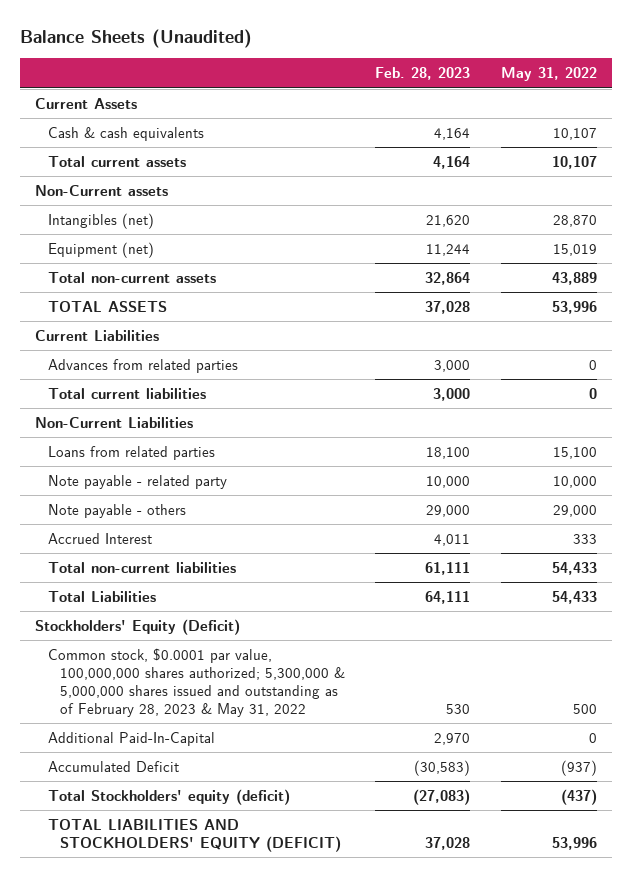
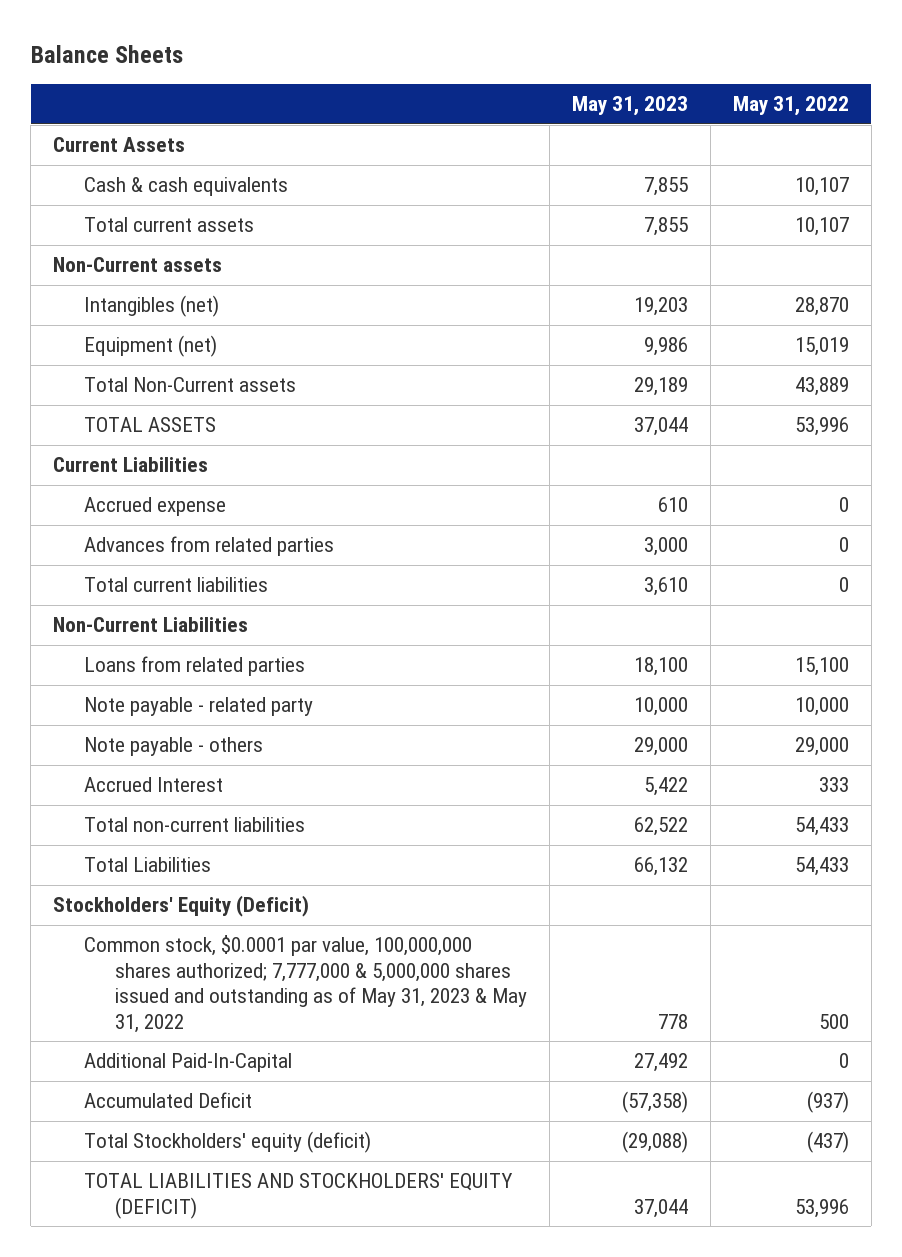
[19,29,252,49] Balance Sheets (Unaudited) -> [30,45,183,64] Balance Sheets
[375,67,471,81] Feb. 28, 2023 -> none
none -> [572,96,689,117] May 31, 2023
[47,271,216,283] Total non-current assets -> [84,377,297,393] Total Non-Current assets
none -> [84,497,227,517] Accrued expense
[47,647,346,717] Common stock, $0.0001 par value, 100,000,000 shares authorized; 5,300,000 & 5,000,000 shares issued and outstanding as of February 28, 2023 & May 31, 2022 -> [84,935,528,1033] Common stock, $0.0001 par value, 100,000,000 shares authorized; 7,777,000 & 5,000,000 shares issued and outstanding as of May 31, 2023 & May 31, 2022

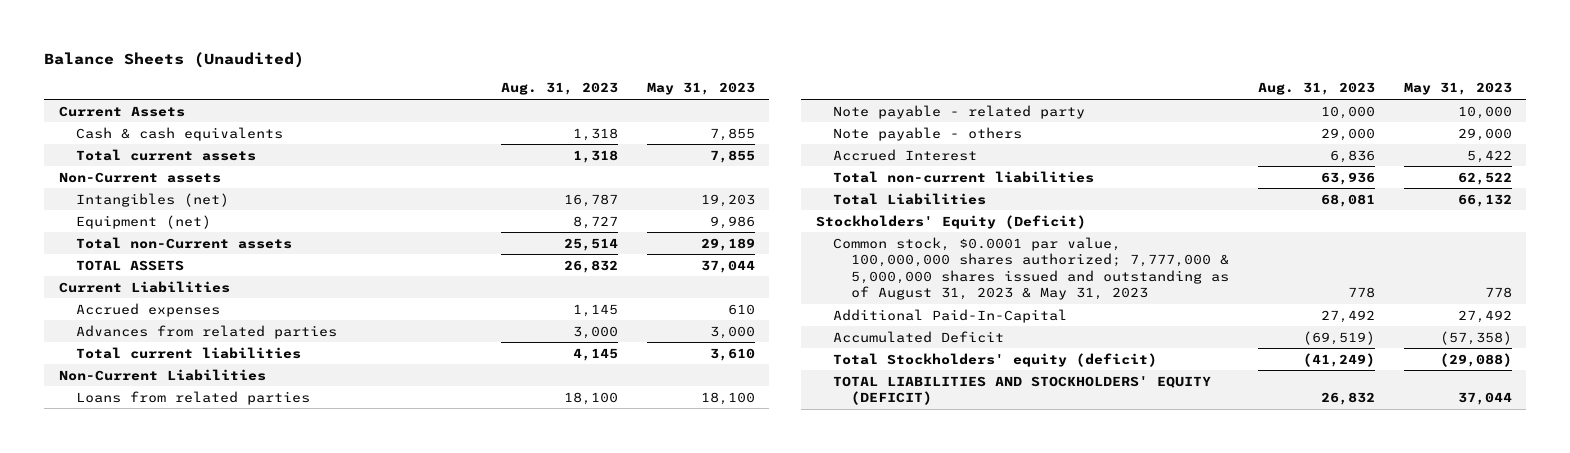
[30,45,183,64] Balance Sheets -> [44,51,305,68] Balance Sheets (Unaudited)
[732,96,849,117] May 31, 2022 -> none
none -> [500,82,618,96] Aug. 31, 2023
[84,377,297,393] Total Non-Current assets -> [76,236,293,249] Total non-Current assets
[84,497,227,517] Accrued expense -> [76,302,221,317] Accrued expenses
[84,935,528,1033] Common stock, $0.0001 par value, 100,000,000 shares authorized; 7,777,000 & 5,000,000 shares issued and outstanding as of May 31, 2023 & May 31, 2022 -> [833,236,1229,301] Common stock, $0.0001 par value, 100,000,000 shares authorized; 7,777,000 & 5,000,000 shares issued and outstanding as of August 31, 2023 & May 31, 2023

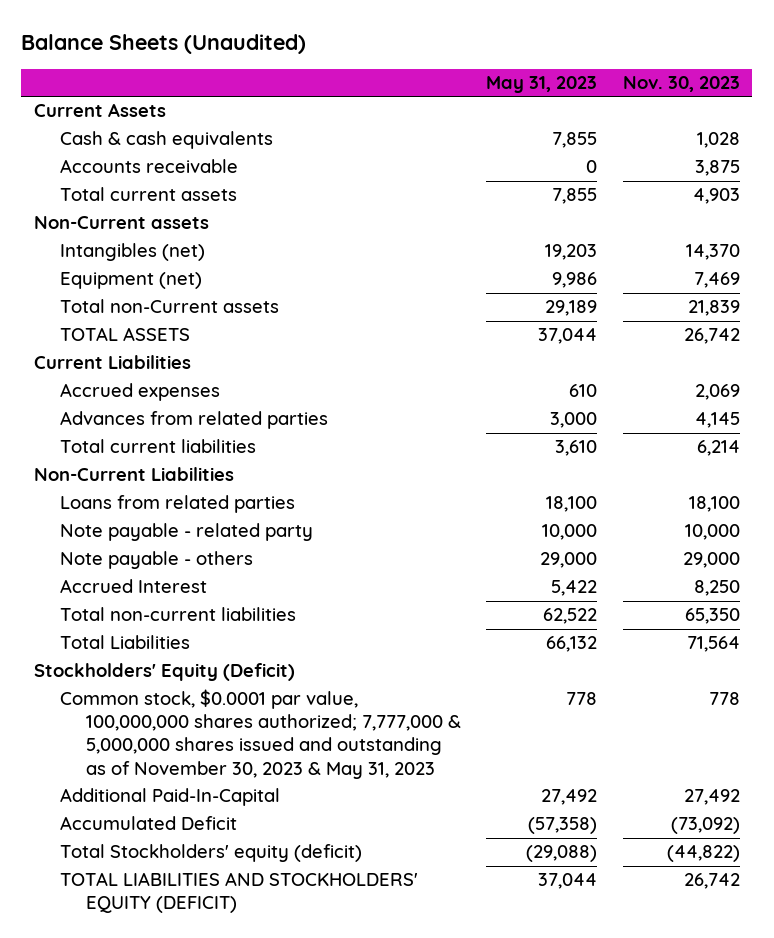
[500,82,618,96] Aug. 31, 2023 -> none
none -> [622,75,740,92] Nov. 30, 2023
none -> [59,159,238,174] Accounts receivable
[833,236,1229,301] Common stock, $0.0001 par value, 100,000,000 shares authorized; 7,777,000 & 5,000,000 shares issued and outstanding as of August 31, 2023 & May 31, 2023 -> [59,689,461,779] Common stock, $0.0001 par value, 100,000,000 shares authorized; 7,777,000 & 5,000,000 shares issued and outstanding as of November 30, 2023 & May 31, 2023

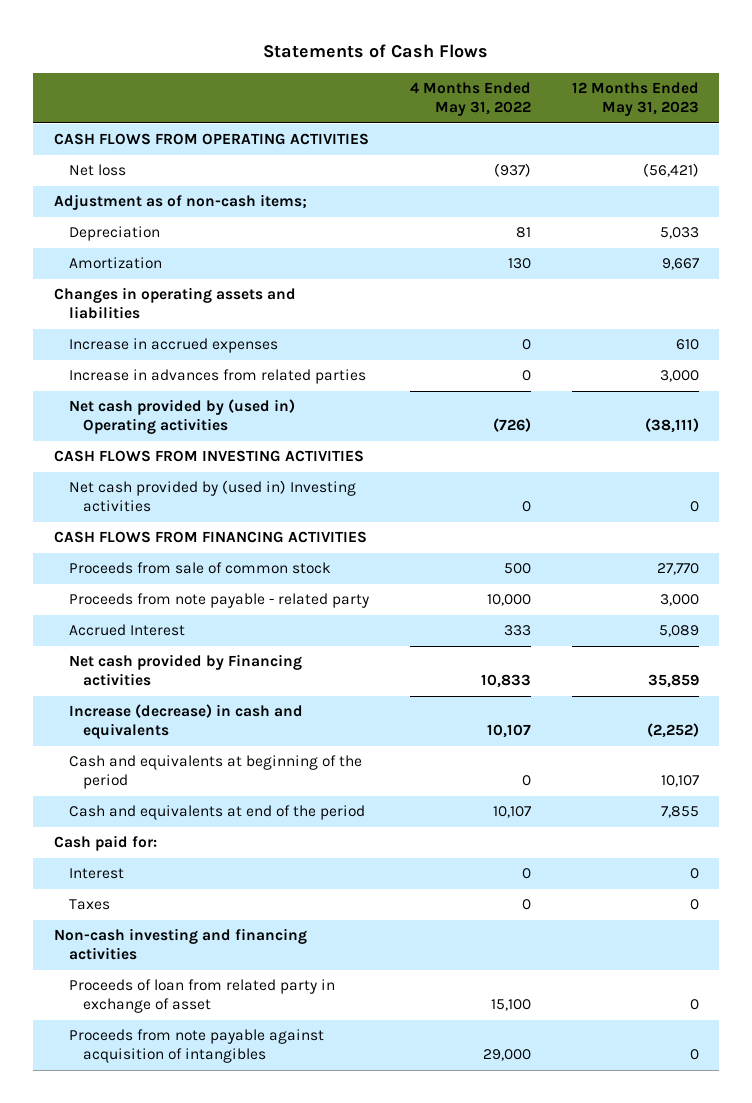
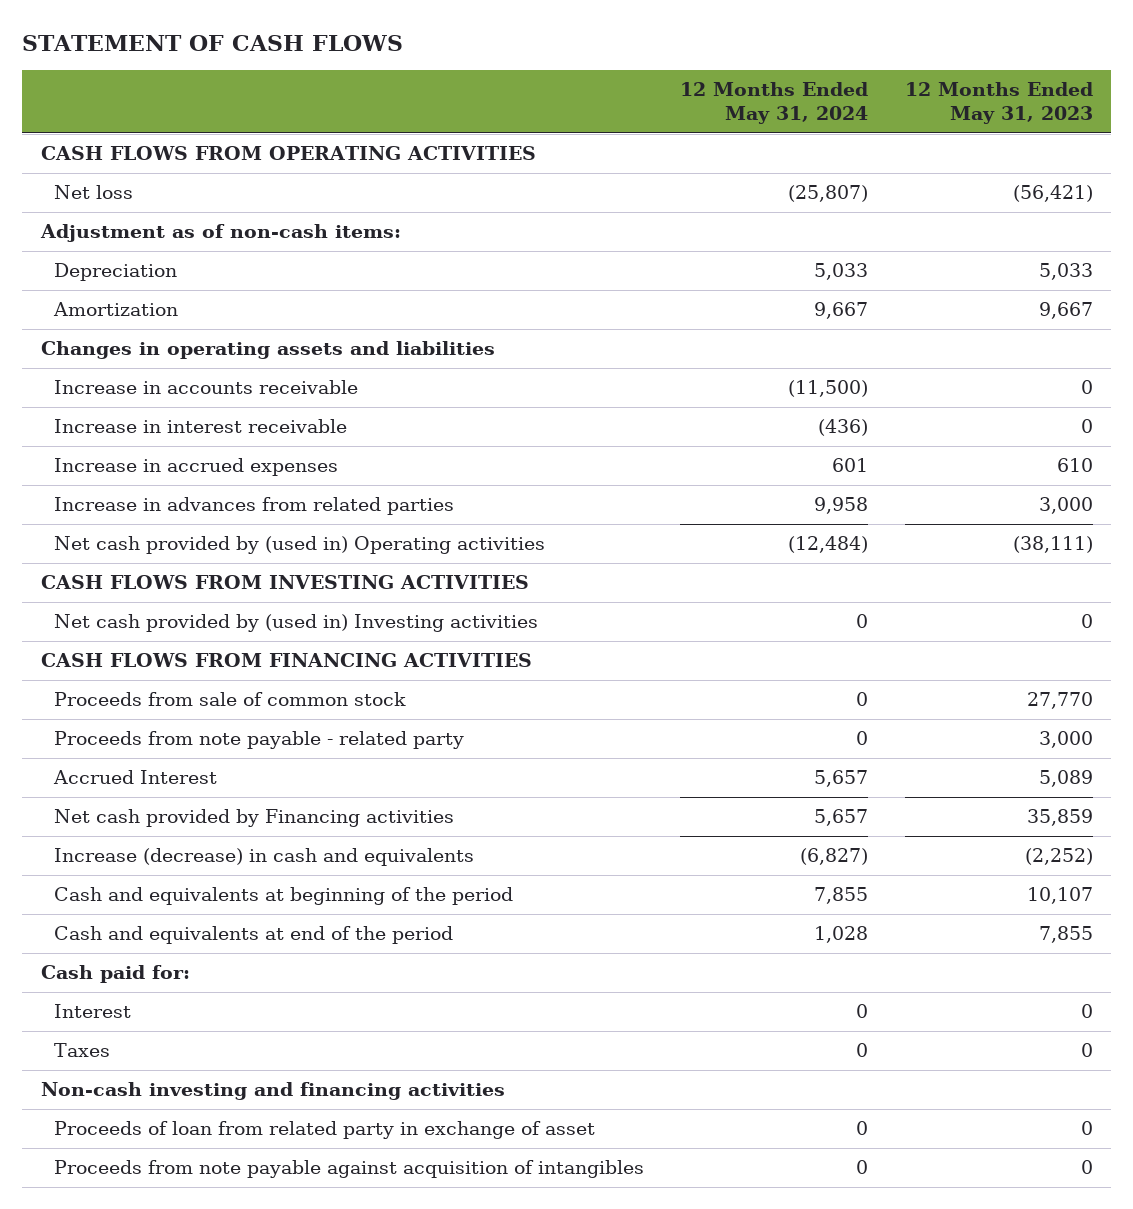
[263,44,489,59] Statements of Cash Flows -> [22,35,404,52] STATEMENT OF CASH FLOWS
[409,82,531,117] 4 Months Ended May 31, 2022 -> none
none -> [680,82,869,125] 12 Months Ended May 31, 2024
[53,194,307,211] Adjustment as of non-cash items; -> [39,224,401,243] Adjustment as of non-cash items:
none -> [53,380,358,395] Increase in accounts receivable
none -> [53,419,347,434] Increase in interest receivable

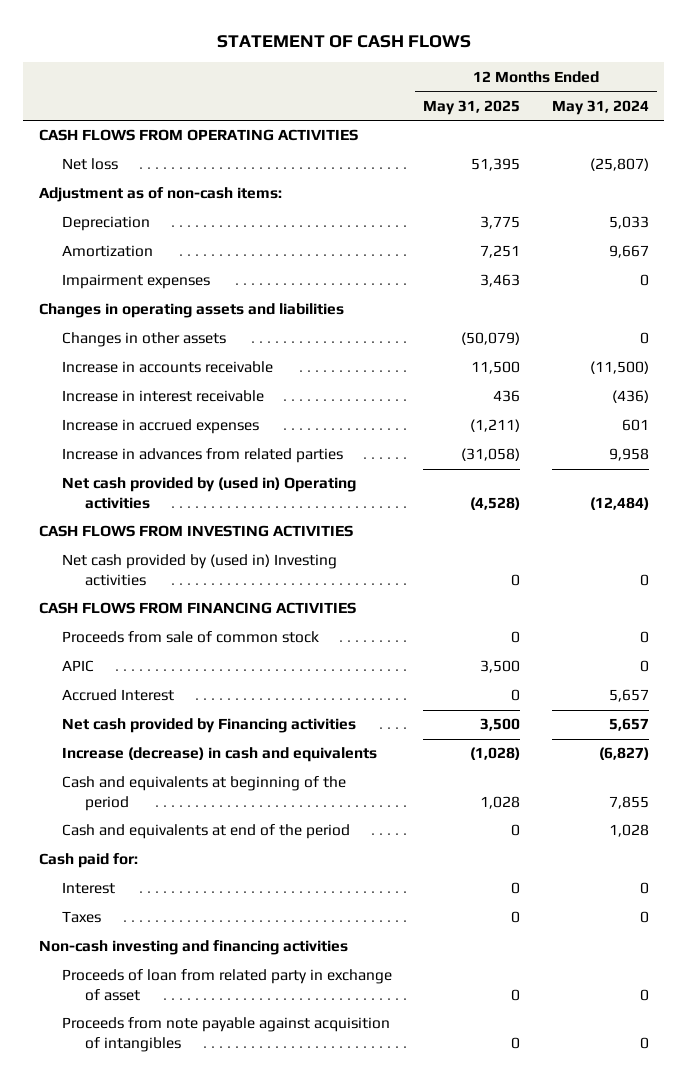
[904,82,1093,125] 12 Months Ended May 31, 2023 -> none
none -> [423,99,521,115] May 31, 2025
none -> [61,274,210,290] Impairment expenses
none -> [61,332,226,348] Changes in other assets
[53,731,464,750] Proceeds from note payable - related party -> none
none -> [61,660,94,673] APIC

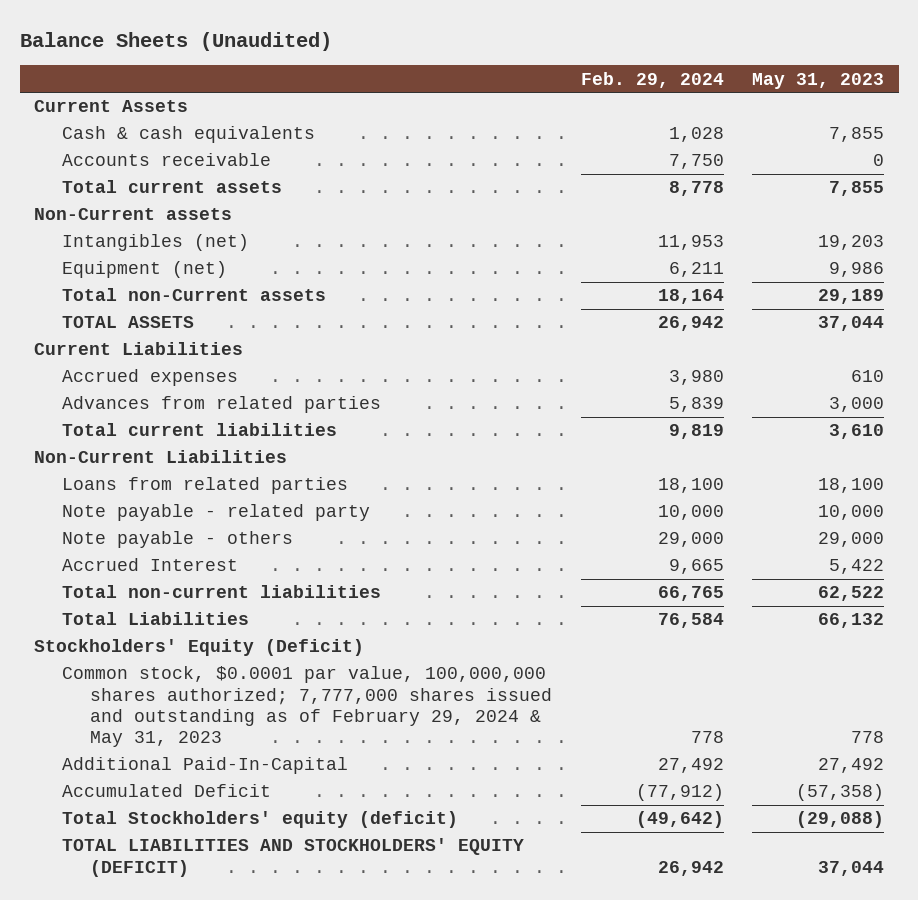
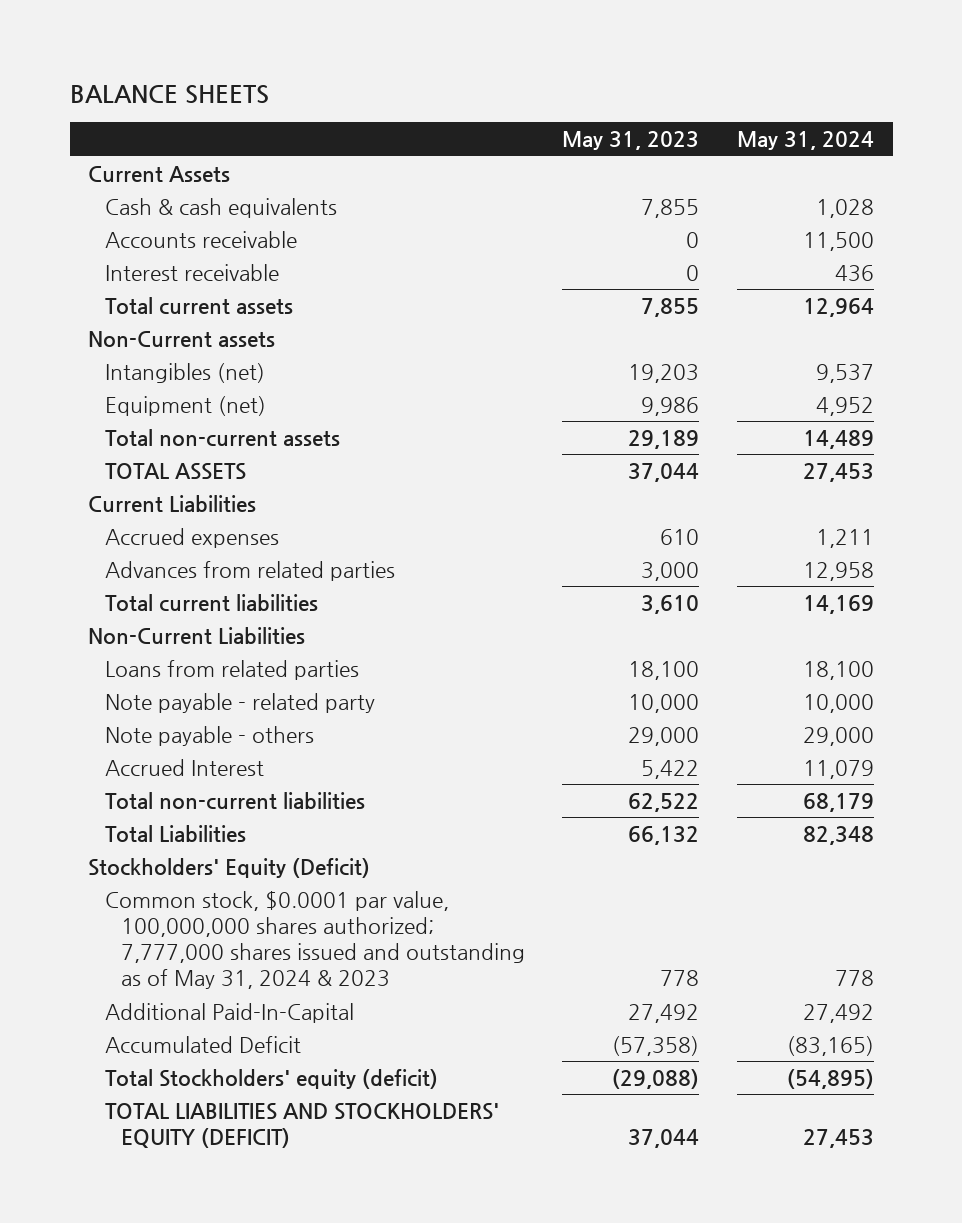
[19,32,332,52] Balance Sheets (Unaudited) -> [69,84,269,104] BALANCE SHEETS
[580,71,724,88] Feb. 29, 2024 -> none
none -> [737,131,875,151] May 31, 2024
none -> [104,263,279,281] Interest receivable
[62,288,327,302] Total non-Current assets -> [104,428,340,447] Total non-current assets
[62,666,553,748] Common stock, $0.0001 par value, 100,000,000 shares authorized; 7,777,000 shares issued and outstanding as of February 29, 2024 & May 31, 2023 -> [104,890,525,990] Common stock, $0.0001 par value, 100,000,000 shares authorized; 7,777,000 shares issued and outstanding as of May 31, 2024 & 2023

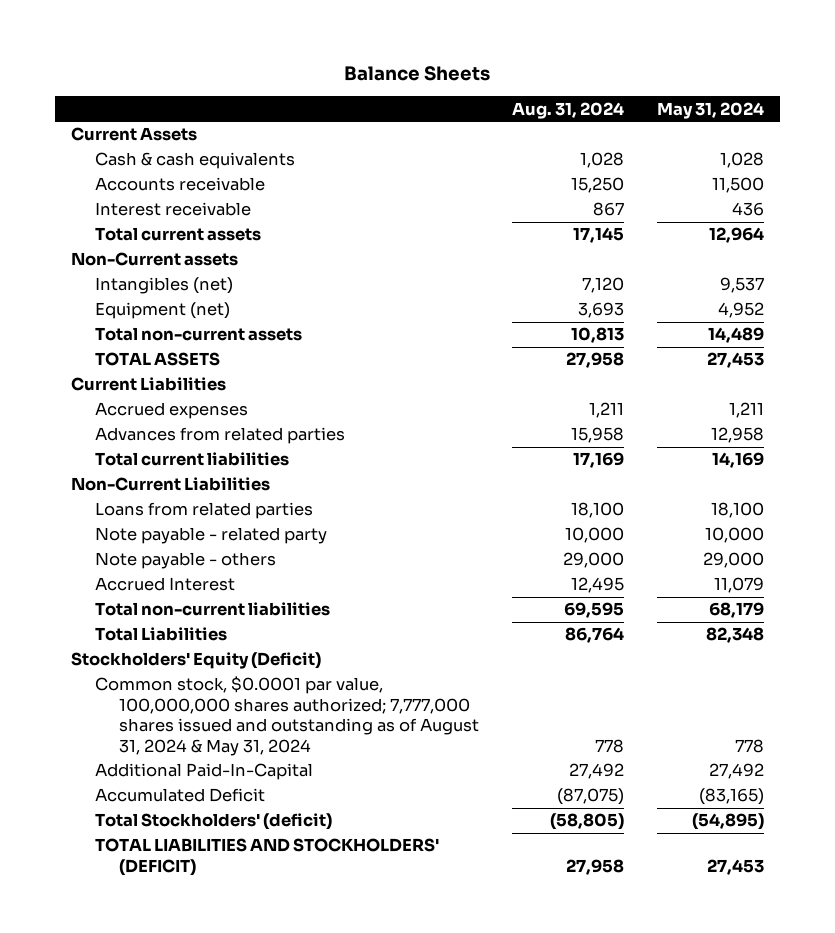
[69,84,269,104] BALANCE SHEETS -> [344,65,491,81] Balance Sheets
[562,131,700,151] May 31, 2023 -> none
none -> [511,101,624,119] Aug. 31, 2024
[104,890,525,990] Common stock, $0.0001 par value, 100,000,000 shares authorized; 7,777,000 shares issued and outstanding as of May 31, 2024 & 2023 -> [94,676,480,756] Common stock, $0.0001 par value, 100,000,000 shares authorized; 7,777,000 shares issued and outstanding as of August 31, 2024 & May 31, 2024
[104,1068,438,1089] Total Stockholders' equity (deficit) -> [94,813,332,831] Total Stockholders' (deficit)
[104,1102,499,1148] TOTAL LIABILITIES AND STOCKHOLDERS' EQUITY (DEFICIT) -> [94,838,439,876] TOTAL LIABILITIES AND STOCKHOLDERS' (DEFICIT)

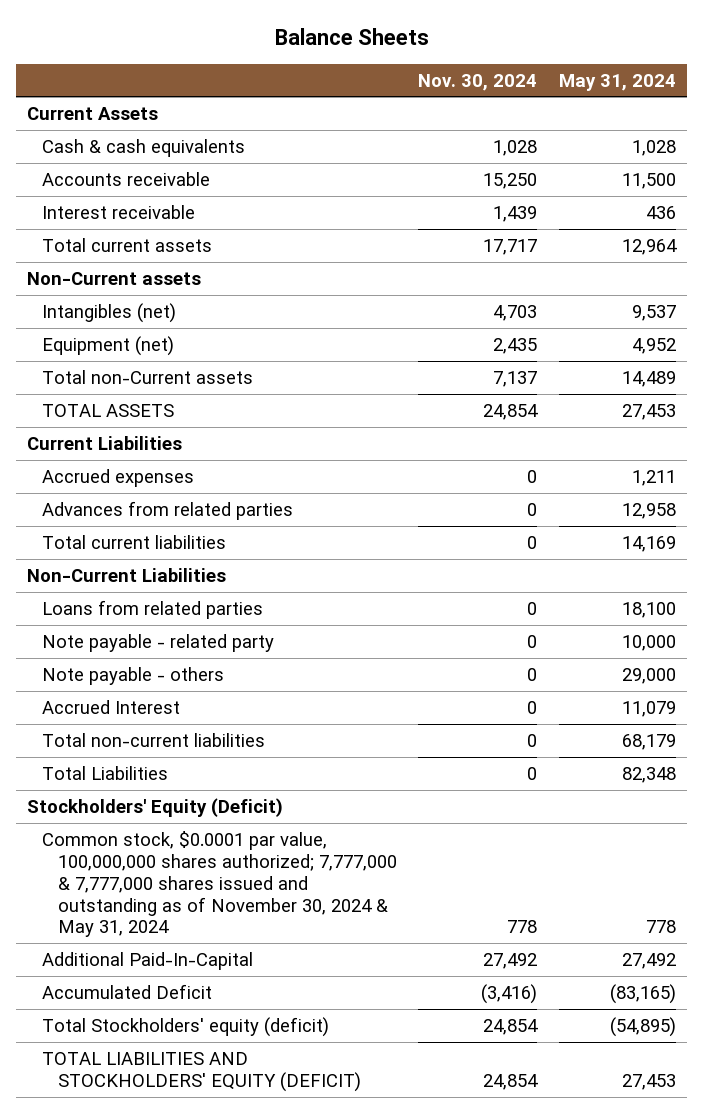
[511,101,624,119] Aug. 31, 2024 -> none
none -> [418,73,538,91] Nov. 30, 2024
[94,327,302,342] Total non-current assets -> [42,370,254,385] Total non-Current assets
[94,676,480,756] Common stock, $0.0001 par value, 100,000,000 shares authorized; 7,777,000 shares issued and outstanding as of August 31, 2024 & May 31, 2024 -> [42,831,397,938] Common stock, $0.0001 par value, 100,000,000 shares authorized; 7,777,000 & 7,777,000 shares issued and outstanding as of November 30, 2024 & May 31, 2024
[94,813,332,831] Total Stockholders' (deficit) -> [42,1017,330,1038] Total Stockholders' equity (deficit)
[94,838,439,876] TOTAL LIABILITIES AND STOCKHOLDERS' (DEFICIT) -> [42,1052,361,1092] TOTAL LIABILITIES AND STOCKHOLDERS' EQUITY (DEFICIT)

